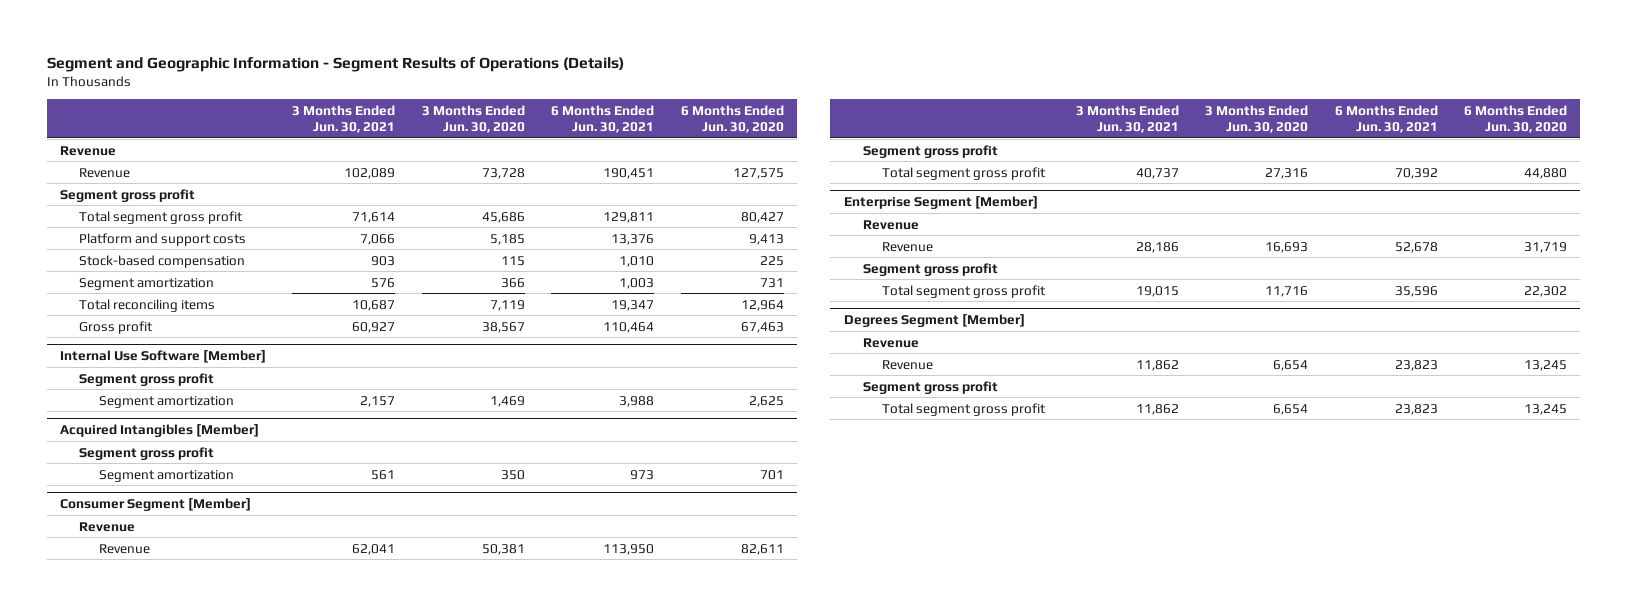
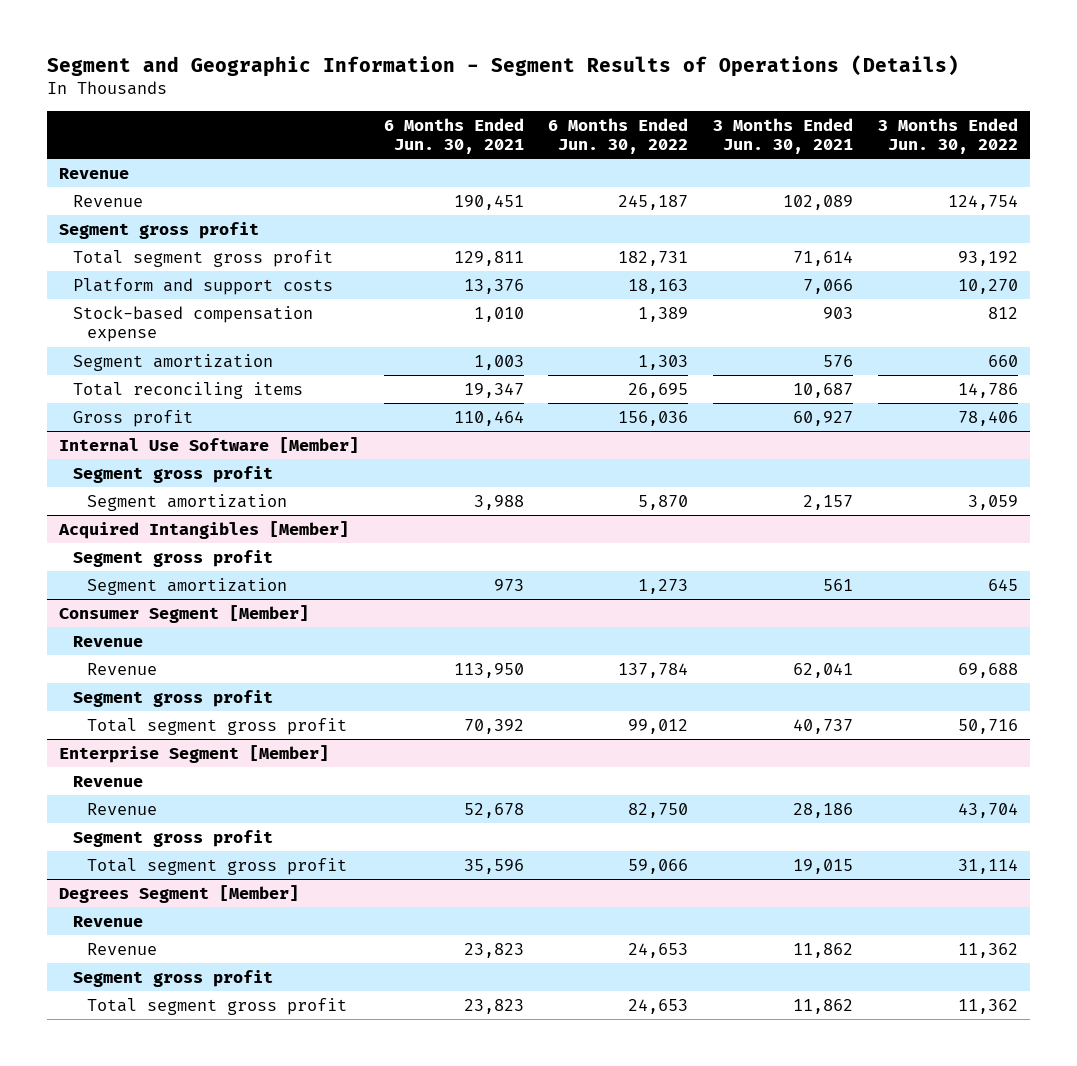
[421,104,525,133] 3 Months Ended Jun. 30, 2020 -> none
[680,104,784,133] 6 Months Ended Jun. 30, 2020 -> none
none -> [548,117,689,154] 6 Months Ended Jun. 30, 2022
none -> [877,117,1018,154] 3 Months Ended Jun. 30, 2022
[79,254,246,268] Stock-based compensation -> [73,305,314,343] Stock-based compensation expense

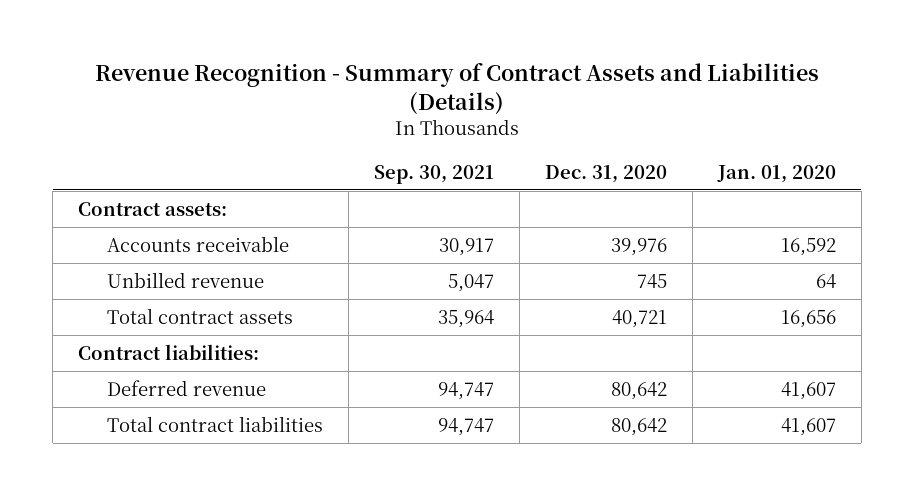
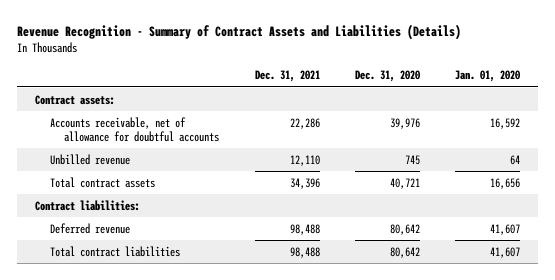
[374,164,495,184] Sep. 30, 2021 -> none
none -> [254,70,320,83] Dec. 31, 2021
[107,235,290,252] Accounts receivable -> [49,116,220,142] Accounts receivable, net of allowance for doubtful accounts

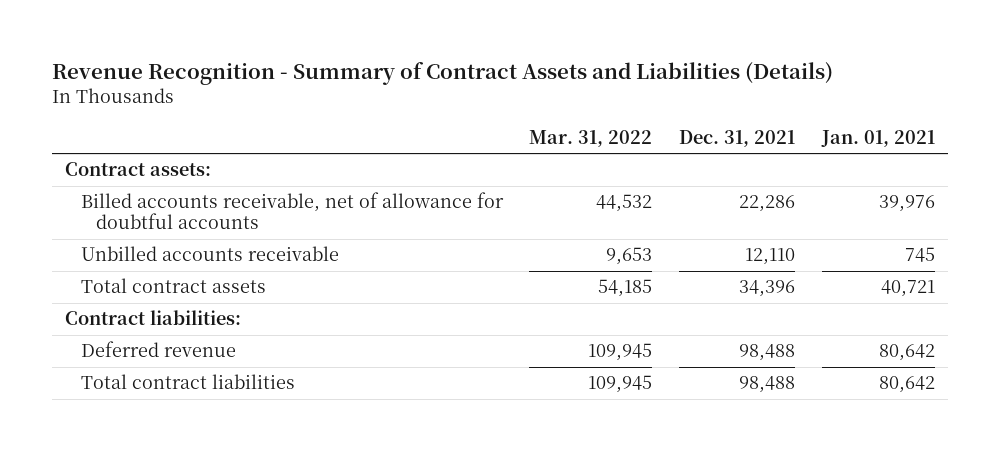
[354,70,420,83] Dec. 31, 2020 -> none
[455,70,521,83] Jan. 01, 2020 -> none
none -> [529,129,653,147] Mar. 31, 2022
none -> [820,129,935,147] Jan. 01, 2021
[49,116,220,142] Accounts receivable, net of allowance for doubtful accounts -> [80,192,504,230] Billed accounts receivable, net of allowance for doubtful accounts
[49,153,130,165] Unbilled revenue -> [80,246,339,262] Unbilled accounts receivable

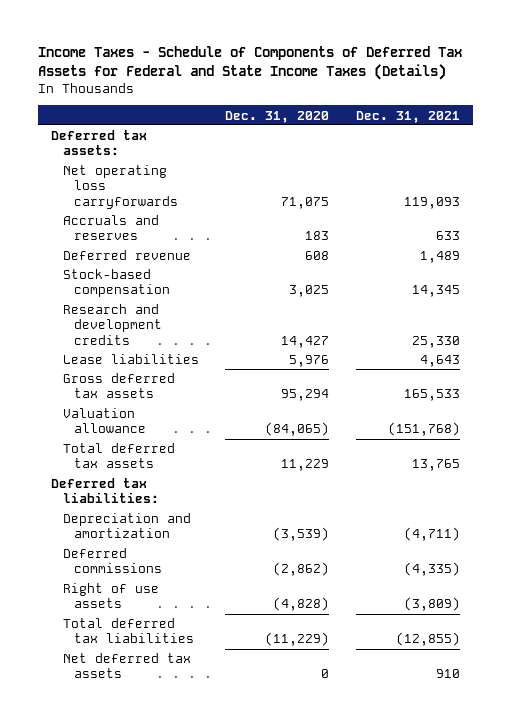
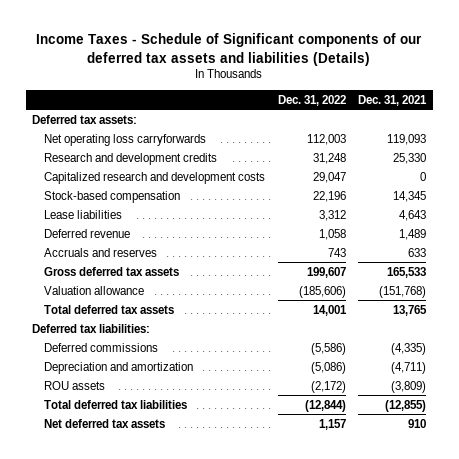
[38,46,463,81] Income Taxes - Schedule of Components of Deferred Tax Assets for Federal and State Income Taxes (Details) -> [36,33,423,66] Income Taxes - Schedule of Significant components of our deferred tax assets and liabilities (Details)
[225,110,330,123] Dec. 31, 2020 -> none
none -> [277,94,346,106] Dec. 31, 2022
none -> [43,171,265,184] Capitalized research and development costs
[62,269,170,298] Stock-based compensation -> [43,190,180,203] Stock-based compensation
[62,250,191,261] Deferred revenue -> [43,228,130,238] Deferred revenue
[62,215,159,241] Accruals and reserves -> [43,247,157,257] Accruals and reserves
[62,513,191,539] Depreciation and amortization -> [43,361,193,374] Depreciation and amortization
[62,583,159,609] Right of use assets -> [43,380,105,390] ROU assets

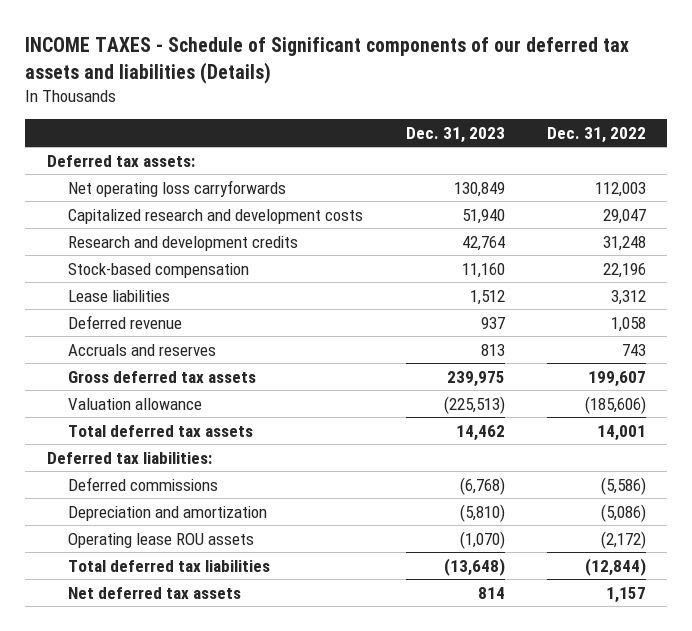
[36,33,423,66] Income Taxes - Schedule of Significant components of our deferred tax assets and liabilities (Details) -> [25,37,630,84] INCOME TAXES - Schedule of Significant components of our deferred tax assets and liabilities (Details)
[358,94,428,106] Dec. 31, 2021 -> none
none -> [405,126,505,143] Dec. 31, 2023
[43,152,217,165] Research and development credits -> [68,235,299,251] Research and development credits
[43,380,105,390] ROU assets -> [68,532,255,548] Operating lease ROU assets

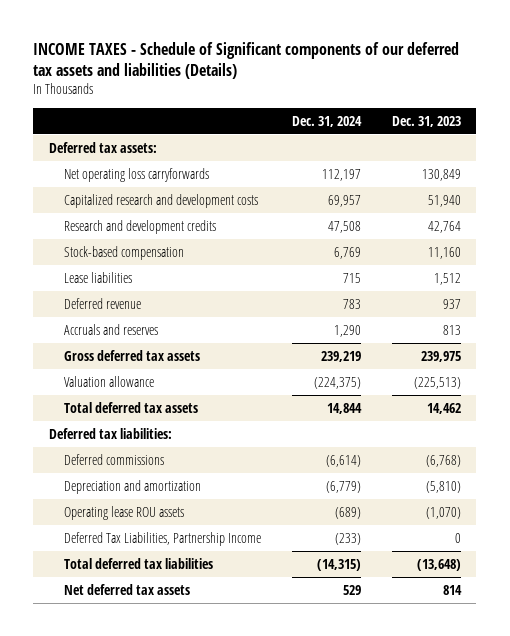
[546,126,646,143] Dec. 31, 2022 -> none
none -> [292,115,363,127] Dec. 31, 2024
none -> [64,531,262,546] Deferred Tax Liabilities, Partnership Income

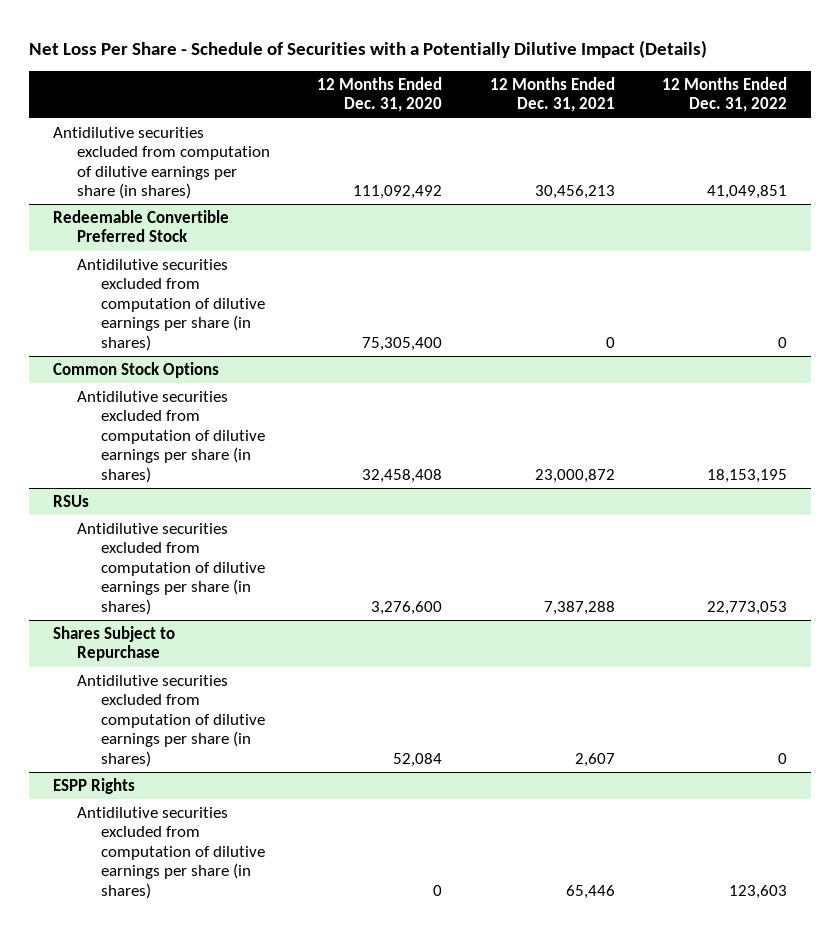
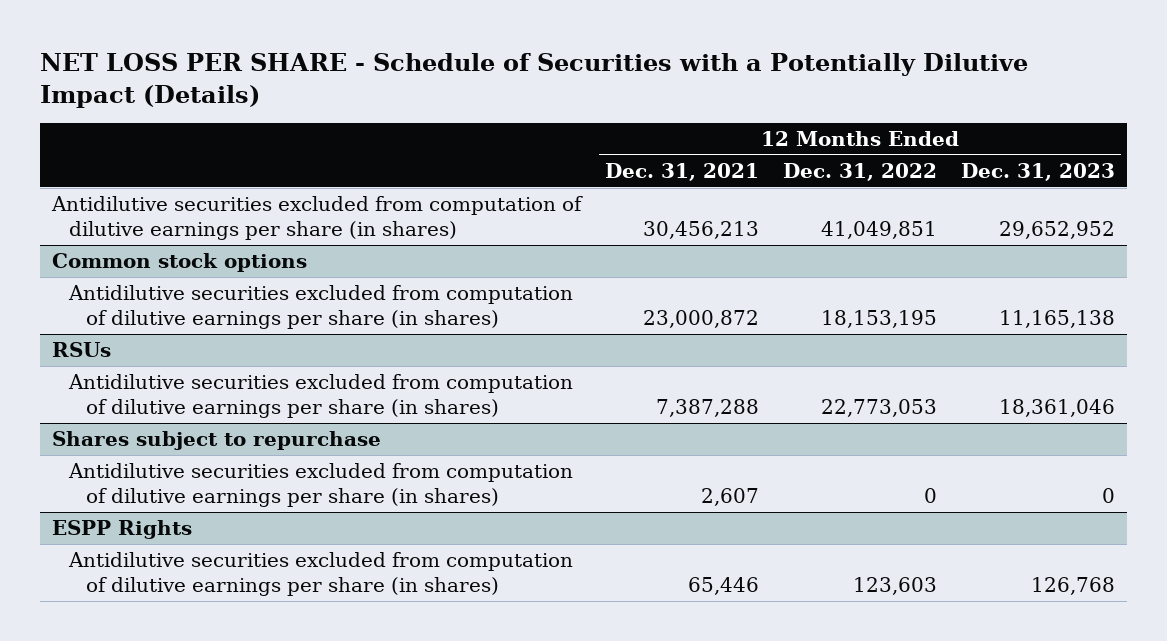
[29,39,708,58] Net Loss Per Share - Schedule of Securities with a Potentially Dilutive Impact (Details) -> [39,53,1028,108] NET LOSS PER SHARE - Schedule of Securities with a Potentially Dilutive Impact (Details)
[317,77,443,113] 12 Months Ended Dec. 31, 2020 -> none
none -> [961,163,1116,182] Dec. 31, 2023
[53,209,230,243] Redeemable Convertible Preferred Stock -> none
[77,258,266,351] Antidilutive securities excluded from computation of dilutive earnings per share (in shares) -> none
[53,361,220,378] Common Stock Options -> [51,253,307,273] Common stock options
[53,625,176,662] Shares Subject to Repurchase -> [51,431,381,451] Shares subject to repurchase

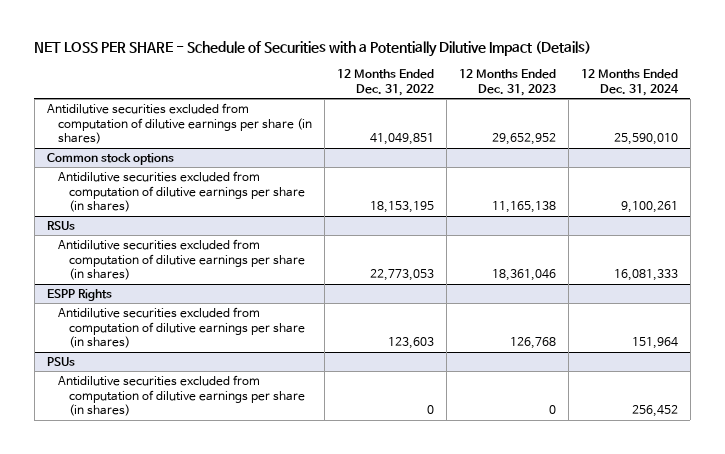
[605,163,760,182] Dec. 31, 2021 -> none
none -> [580,68,679,96] 12 Months Ended Dec. 31, 2024
[51,431,381,451] Shares subject to repurchase -> none
[68,463,574,508] Antidilutive securities excluded from computation of dilutive earnings per share (in shares) -> none
none -> [46,356,75,366] PSUs
none -> [57,374,306,417] Antidilutive securities excluded from computation of dilutive earnings per share (in shares)

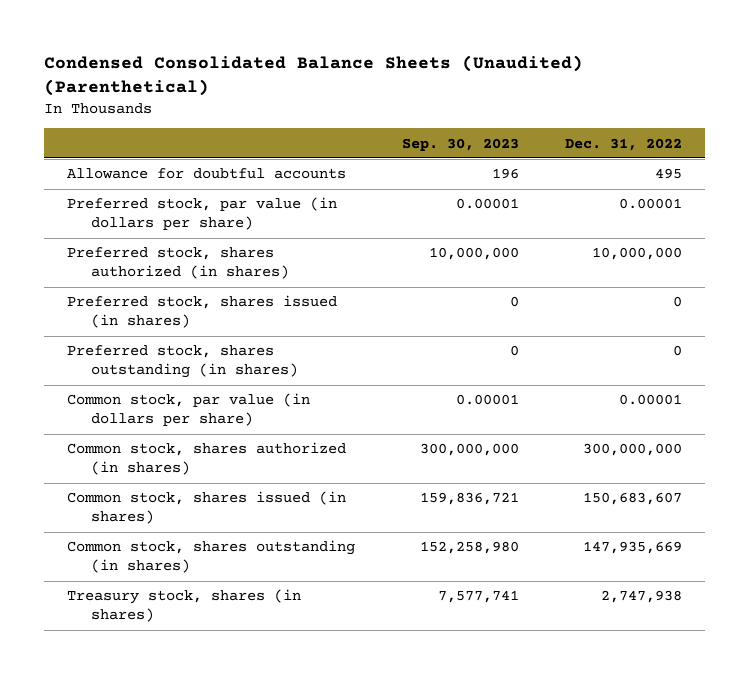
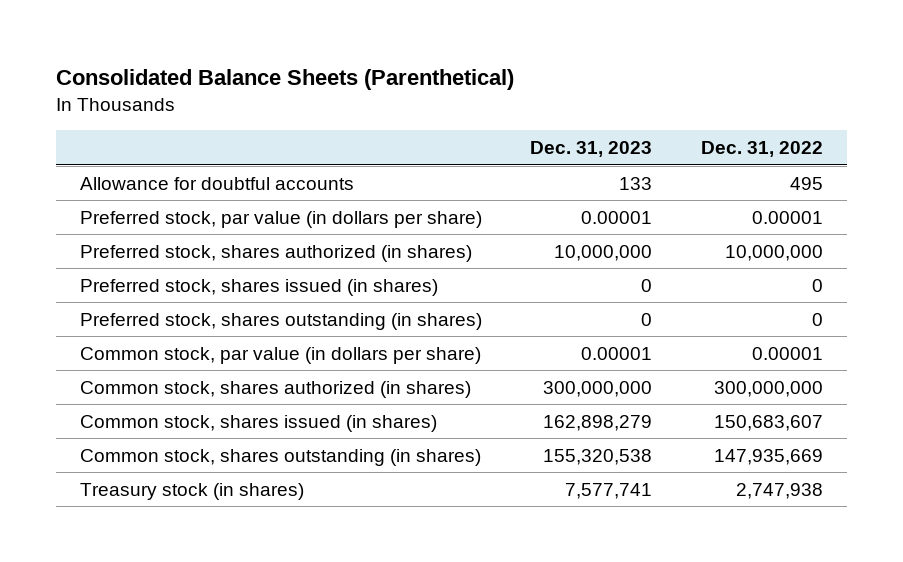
[43,54,583,96] Condensed Consolidated Balance Sheets (Unaudited) (Parenthetical) -> [55,69,514,91] Consolidated Balance Sheets (Parenthetical)
[401,137,519,151] Sep. 30, 2023 -> none
none -> [530,141,653,158] Dec. 31, 2023
[67,589,302,623] Treasury stock, shares (in shares) -> [79,482,304,500] Treasury stock (in shares)

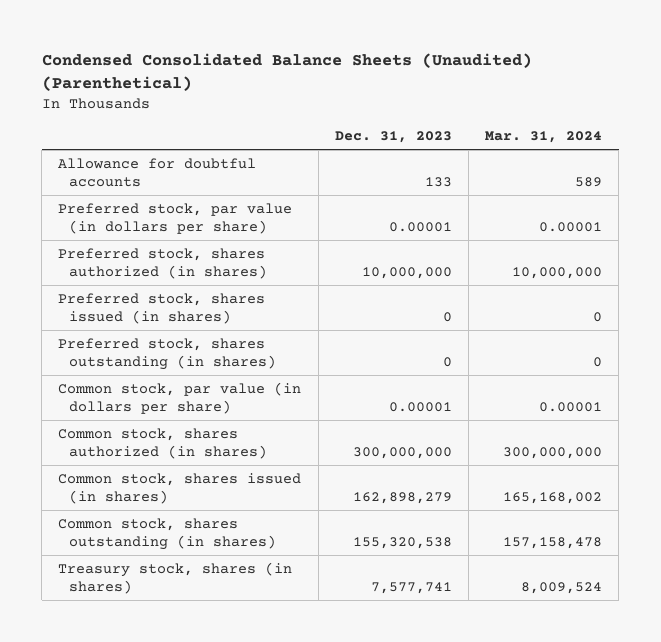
[55,69,514,91] Consolidated Balance Sheets (Parenthetical) -> [41,52,532,91] Condensed Consolidated Balance Sheets (Unaudited) (Parenthetical)
[700,141,823,158] Dec. 31, 2022 -> none
none -> [485,131,603,144] Mar. 31, 2024
[79,482,304,500] Treasury stock (in shares) -> [58,561,293,594] Treasury stock, shares (in shares)

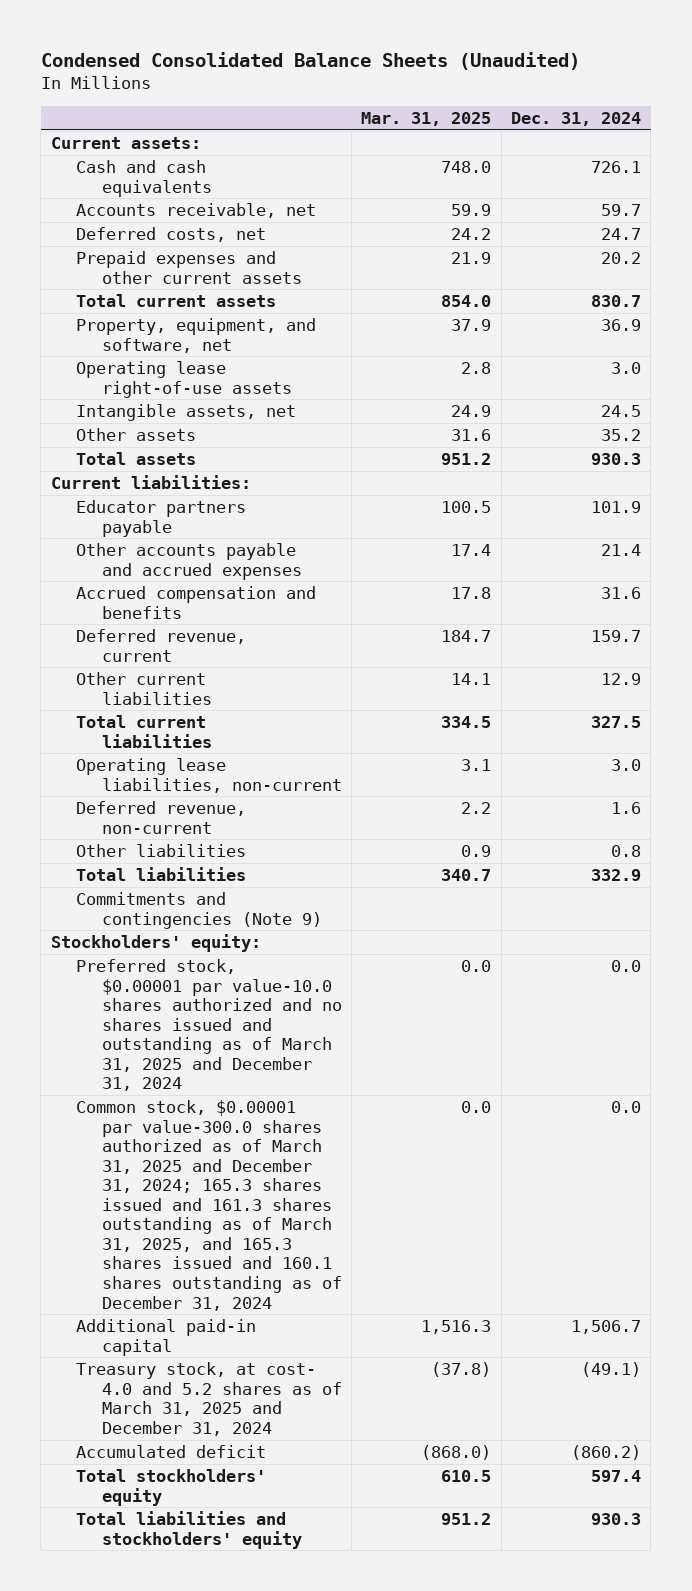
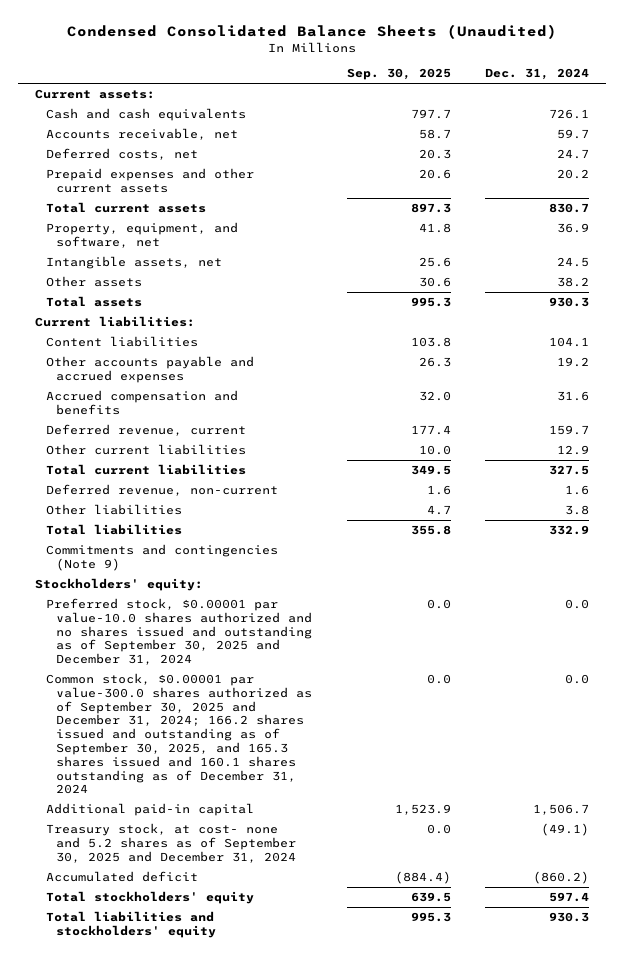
[361,111,492,126] Mar. 31, 2025 -> none
none -> [346,68,451,81] Sep. 30, 2025
[76,361,292,398] Operating lease right-of-use assets -> none
[601,429,642,442] 35.2 -> [556,277,589,288] 38.2
[76,500,247,537] Educator partners payable -> none
none -> [45,336,198,348] Content liabilities
[601,544,642,557] 21.4 -> [556,357,589,368] 19.2
[76,758,342,793] Operating lease liabilities, non-current -> none
[611,845,642,858] 0.8 -> [564,505,589,516] 3.8
[76,959,342,1092] Preferred stock, $0.00001 par value-10.0 shares authorized and no shares issued and outstanding as of March 31, 2025 and December 31, 2024 -> [45,598,313,666] Preferred stock, $0.00001 par value-10.0 shares authorized and no shares issued and outstanding as of September 30, 2025 and December 31, 2024
[76,1100,342,1311] Common stock, $0.00001 par value-300.0 shares authorized as of March 31, 2025 and December 31, 2024; 165.3 shares issued and 161.3 shares outstanding as of March 31, 2025, and 165.3 shares issued and 160.1 shares outstanding as of December 31, 2024 -> [45,673,313,795] Common stock, $0.00001 par value-300.0 shares authorized as of September 30, 2025 and December 31, 2024; 166.2 shares issued and outstanding as of September 30, 2025, and 165.3 shares issued and 160.1 shares outstanding as of December 31, 2024
[76,1362,342,1436] Treasury stock, at cost- 4.0 and 5.2 shares as of March 31, 2025 and December 31, 2024 -> [45,823,297,863] Treasury stock, at cost- none and 5.2 shares as of September 30, 2025 and December 31, 2024

